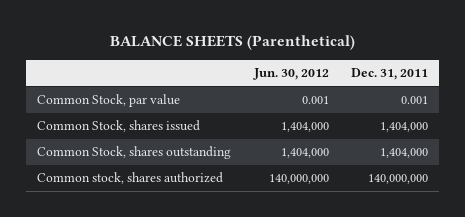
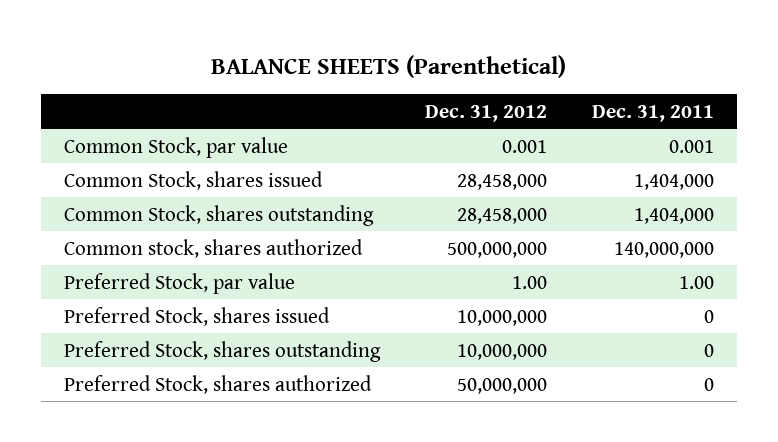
[252,68,329,81] Jun. 30, 2012 -> none
none -> [425,104,548,122] Dec. 31, 2012
none -> [63,272,295,294] Preferred Stock, par value
none -> [63,306,330,326] Preferred Stock, shares issued
none -> [63,340,381,362] Preferred Stock, shares outstanding
none -> [63,374,372,394] Preferred Stock, shares authorized

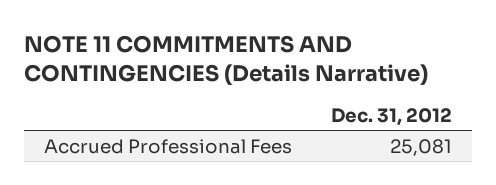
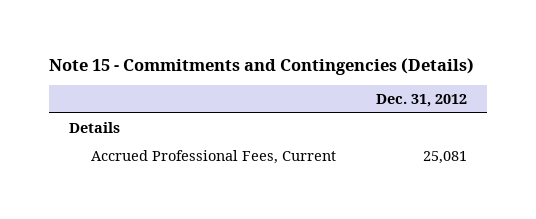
[23,35,428,86] NOTE 11 COMMITMENTS AND CONTINGENCIES (Details Narrative) -> [48,58,474,76] Note 15 - Commitments and Contingencies (Details)
none -> [68,121,120,133] Details
[43,138,292,154] Accrued Professional Fees -> [91,149,337,164] Accrued Professional Fees, Current

